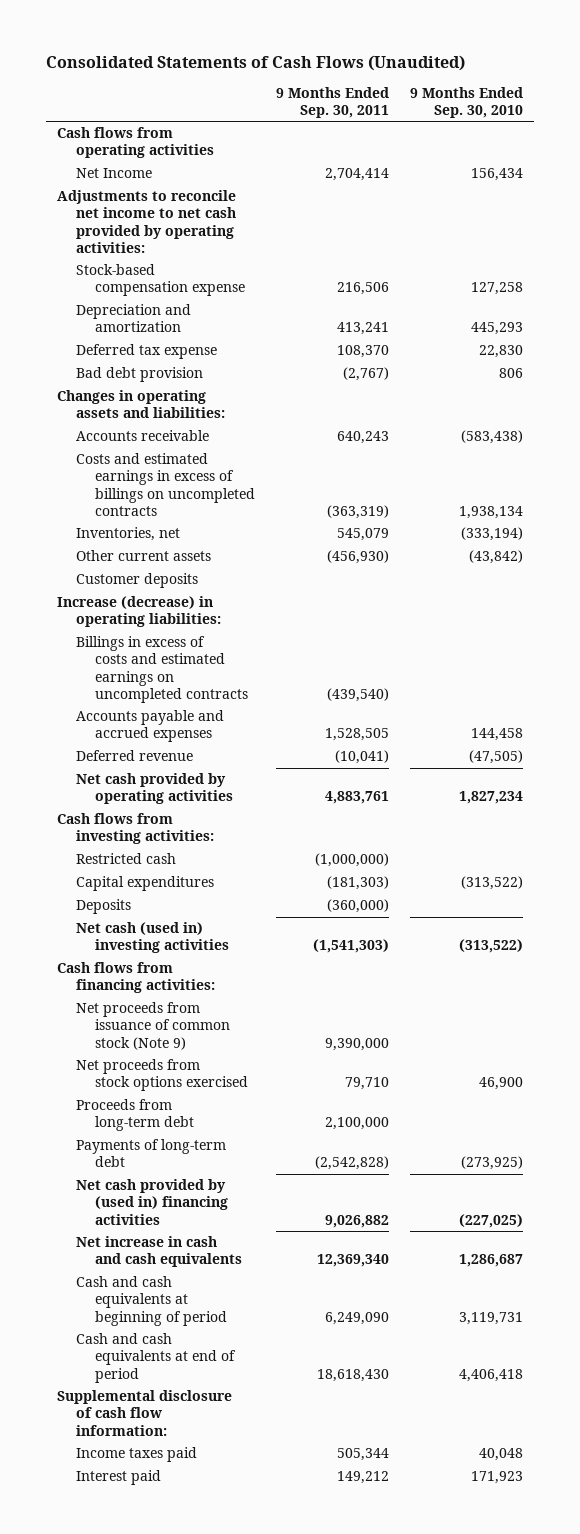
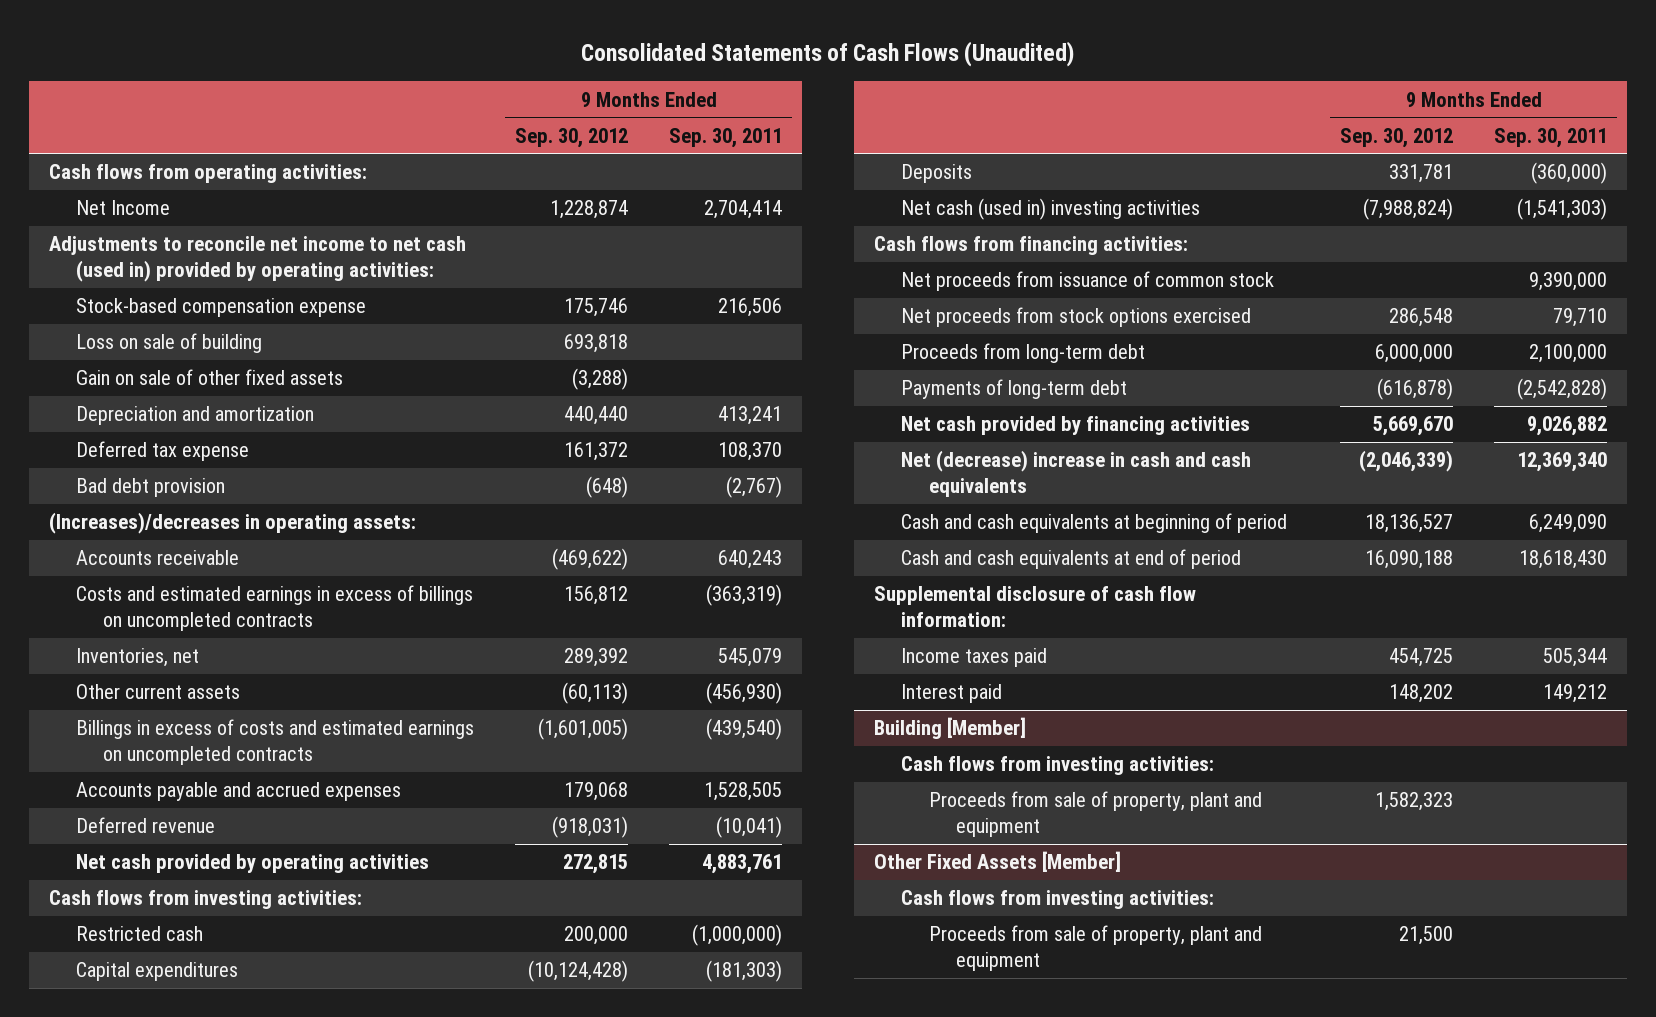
[410,86,524,118] 9 Months Ended Sep. 30, 2010 -> none
none -> [515,127,629,148] Sep. 30, 2012
[56,127,214,159] Cash flows from operating activities -> [49,164,368,184] Cash flows from operating activities:
[56,190,236,253] Adjustments to reconcile net income to net cash provided by operating activities: -> [49,236,467,283] Adjustments to reconcile net income to net cash (used in) provided by operating activities:
none -> [76,333,263,354] Loss on sale of building
none -> [76,369,344,386] Gain on sale of other fixed assets
[56,390,225,419] Changes in operating assets and liabilities: -> none
none -> [49,512,417,535] (Increases)/decreases in operating assets:
[75,573,198,589] Customer deposits -> none
[56,596,221,628] Increase (decrease) in operating liabilities: -> none
[75,1002,230,1050] Net proceeds from issuance of common stock (Note 9) -> [901,271,1275,292] Net proceeds from issuance of common stock
[75,1179,228,1225] Net cash provided by (used in) financing activities -> [901,416,1251,436] Net cash provided by financing activities
[75,1236,242,1268] Net increase in cash and cash equivalents -> [901,450,1252,498] Net (decrease) increase in cash and cash equivalents
none -> [874,717,1027,740] Building [Member]
none -> [901,756,1215,776] Cash flows from investing activities:
none -> [928,791,1262,838] Proceeds from sale of property, plant and equipment
none -> [874,851,1122,873] Other Fixed Assets [Member]
none -> [901,890,1215,910] Cash flows from investing activities:
none -> [928,925,1262,972] Proceeds from sale of property, plant and equipment

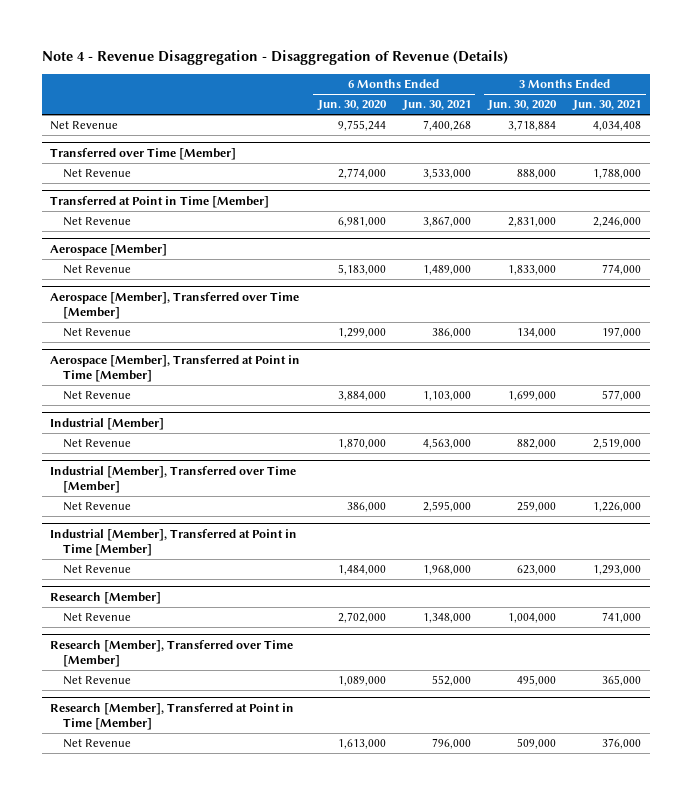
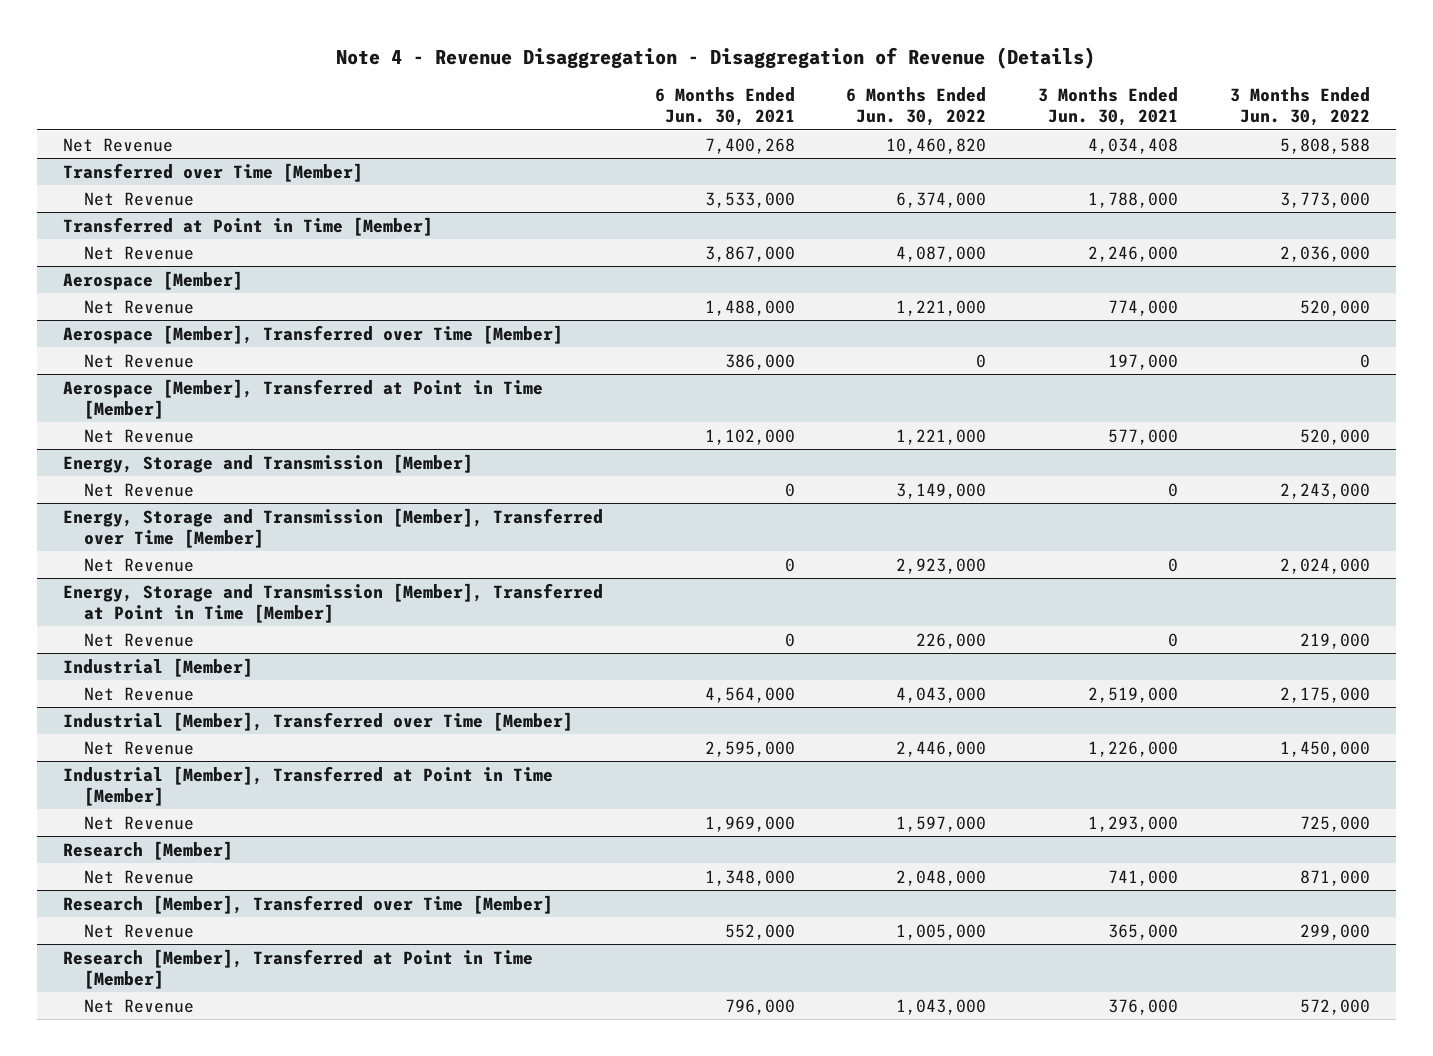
[316,100,387,112] Jun. 30, 2020 -> none
[487,100,558,112] Jun. 30, 2020 -> none
none -> [846,87,987,127] 6 Months Ended Jun. 30, 2022
none -> [1230,87,1371,127] 3 Months Ended Jun. 30, 2022
[422,265,471,276] 1,489,000 -> [704,299,795,316] 1,488,000
[422,391,471,402] 1,103,000 -> [704,428,795,445] 1,102,000
none -> [62,453,473,473] Energy, Storage and Transmission [Member]
none -> [83,482,194,497] Net Revenue
none -> [62,507,603,548] Energy, Storage and Transmission [Member], Transferred over Time [Member]
none -> [83,557,194,572] Net Revenue
none -> [62,582,603,623] Energy, Storage and Transmission [Member], Transferred at Point in Time [Member]
none -> [83,632,194,647] Net Revenue
[422,438,471,450] 4,563,000 -> [704,686,795,703] 4,564,000
[422,565,471,576] 1,968,000 -> [704,815,795,832] 1,969,000

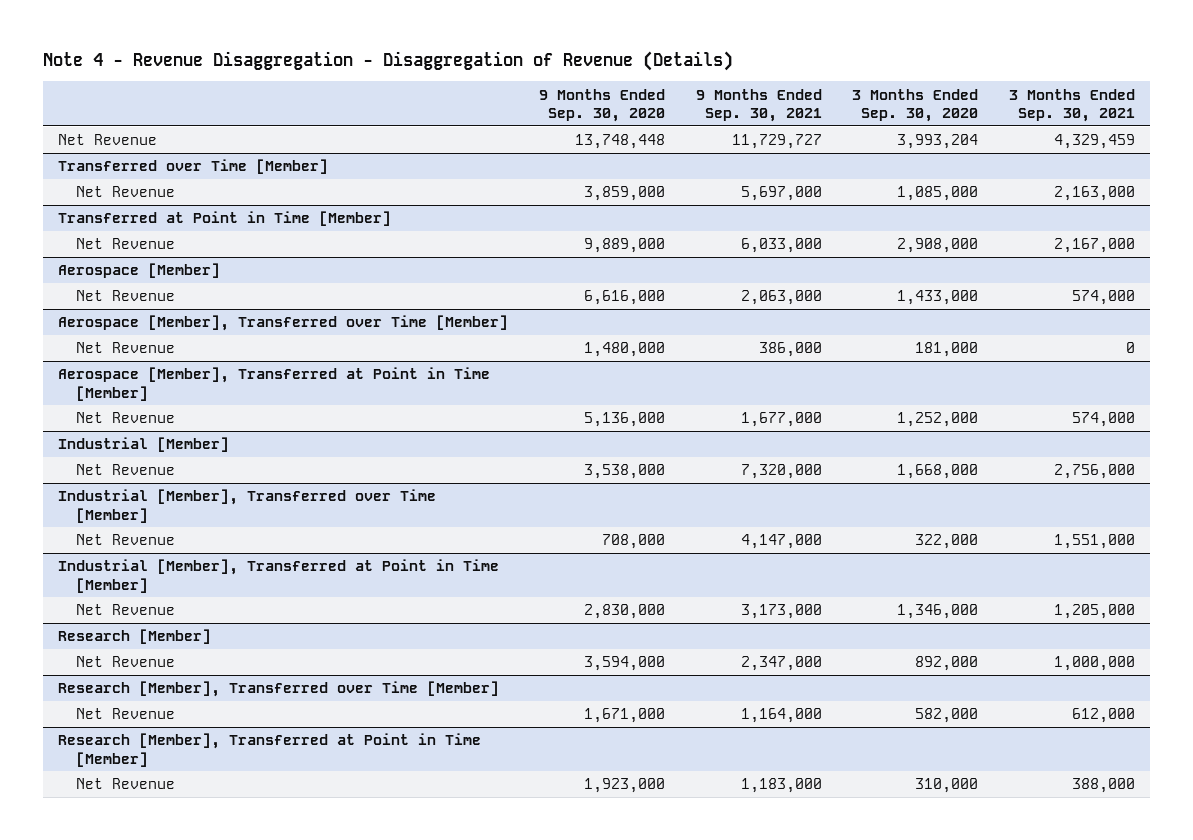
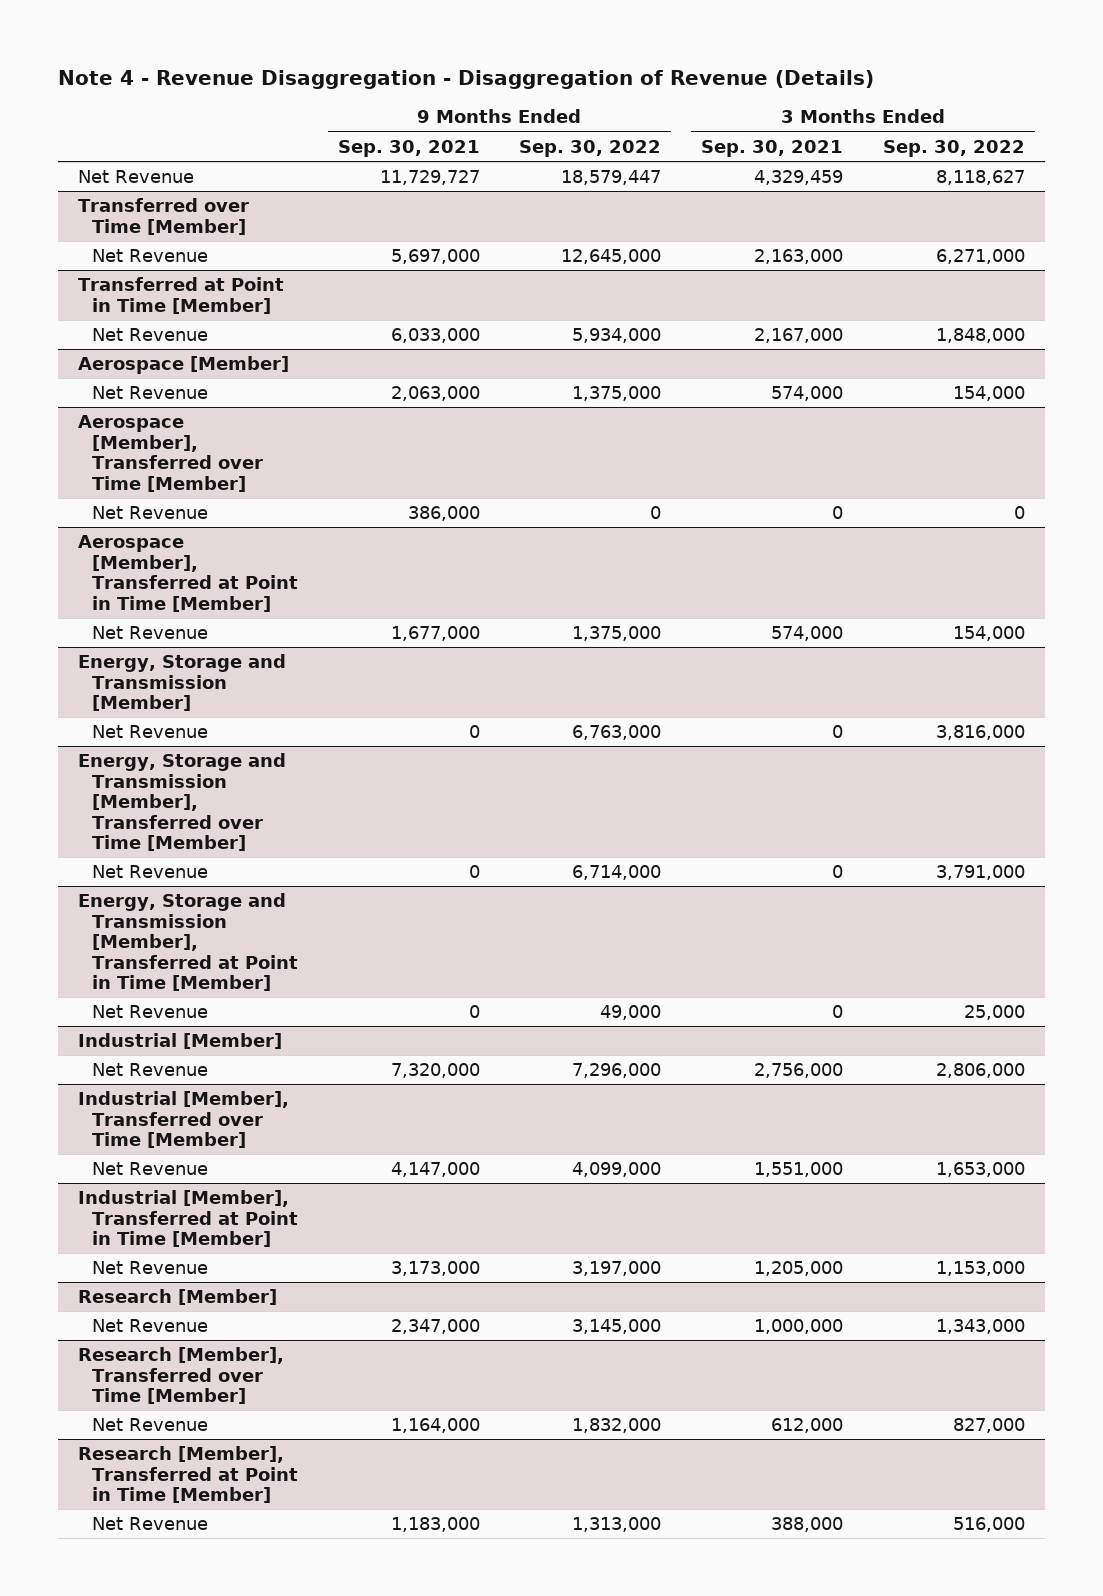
[538,88,665,122] 9 Months Ended Sep. 30, 2020 -> none
[852,88,979,122] 3 Months Ended Sep. 30, 2020 -> none
none -> [519,139,662,157] Sep. 30, 2022
none -> [883,139,1026,157] Sep. 30, 2022
none -> [77,654,286,712] Energy, Storage and Transmission [Member]
none -> [91,725,208,739] Net Revenue
none -> [77,753,286,851] Energy, Storage and Transmission [Member], Transferred over Time [Member]
none -> [91,865,208,879] Net Revenue
none -> [77,893,298,991] Energy, Storage and Transmission [Member], Transferred at Point in Time [Member]
none -> [91,1005,208,1019] Net Revenue

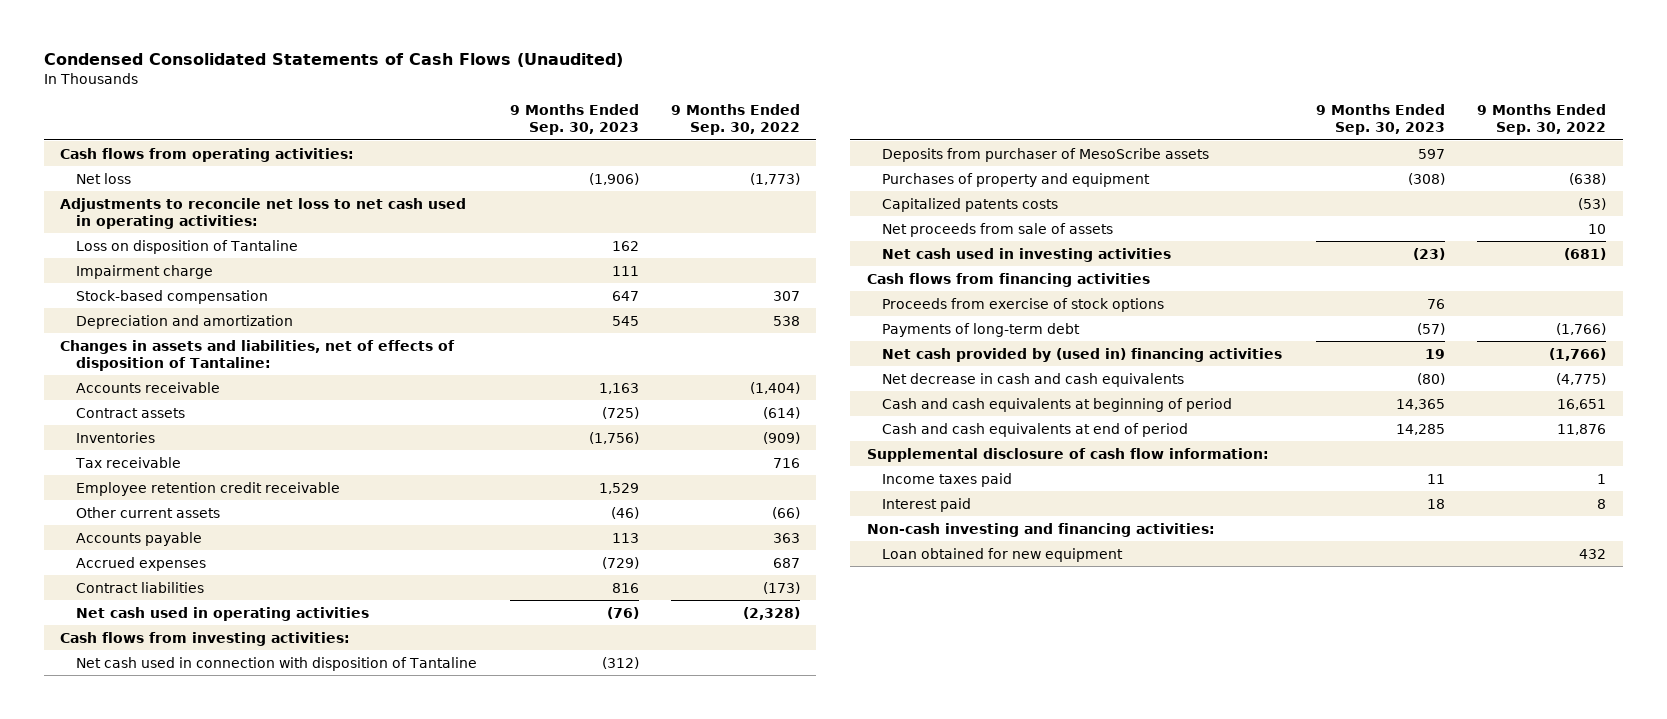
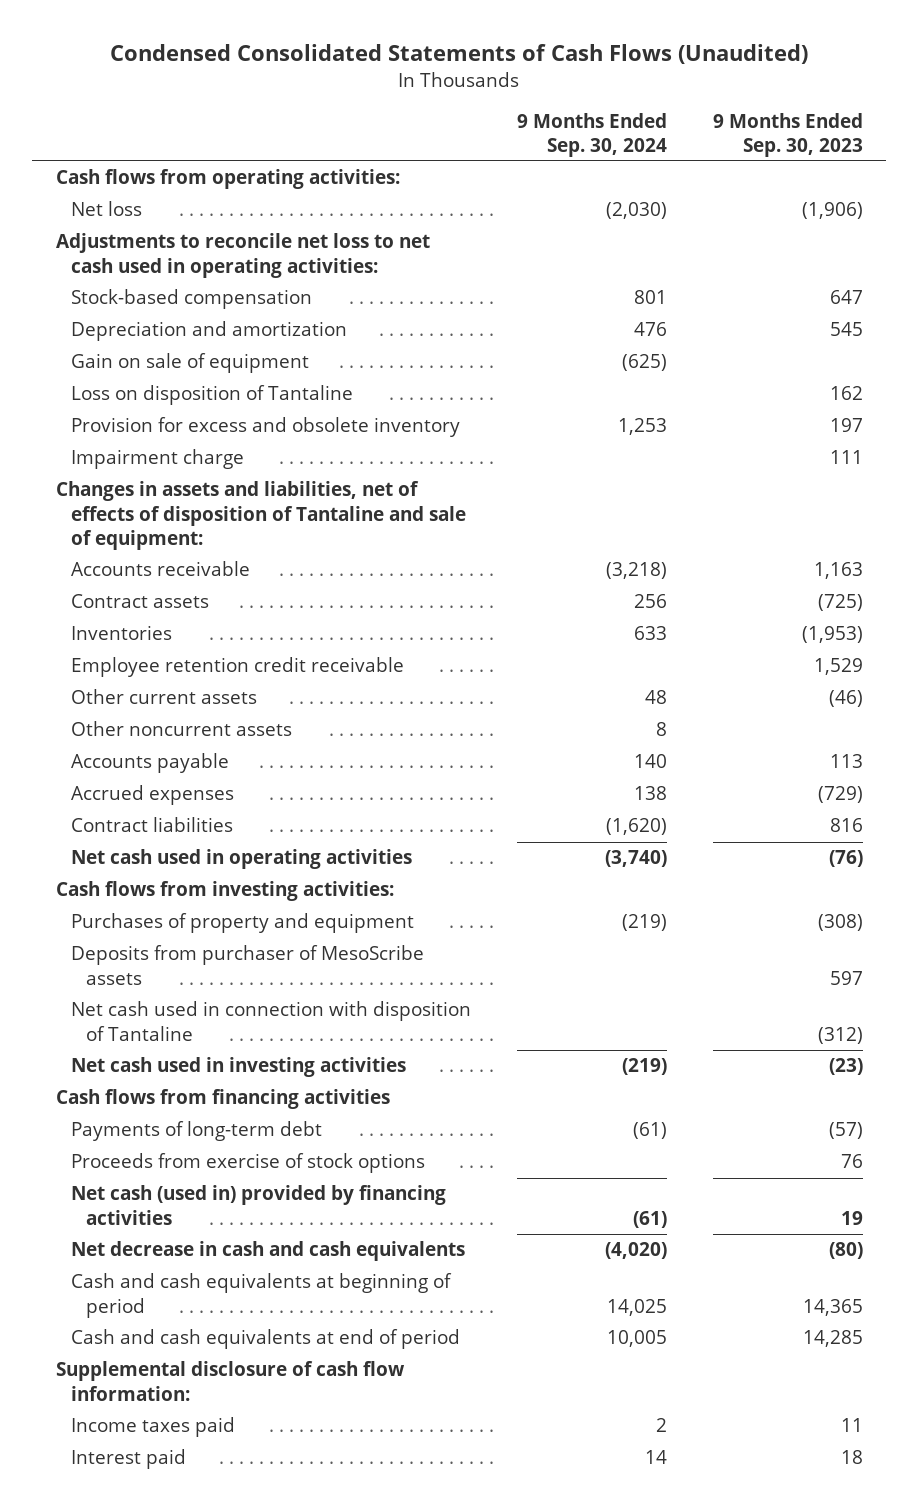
[671,103,801,135] 9 Months Ended Sep. 30, 2022 -> none
none -> [516,112,667,157] 9 Months Ended Sep. 30, 2024
none -> [70,353,309,374] Gain on sale of equipment
[75,239,298,254] Loss on disposition of Tantaline -> [70,385,353,406] Loss on disposition of Tantaline
none -> [70,417,460,438] Provision for excess and obsolete inventory
[75,264,213,279] Impairment charge -> [70,449,244,470] Impairment charge
[60,339,456,371] Changes in assets and liabilities, net of effects of disposition of Tantaline: -> [55,481,466,550] Changes in assets and liabilities, net of effects of disposition of Tantaline and sale of equipment:
[74,456,181,468] Tax receivable -> none
[588,431,639,444] (1,756) -> [802,626,864,644] (1,953)
none -> [70,721,292,737] Other noncurrent assets
[882,197,1059,212] Capitalized patents costs -> none
[882,222,1114,237] Net proceeds from sale of assets -> none
[882,147,1210,162] Deposits from purchaser of MesoScribe assets -> [70,945,424,985] Deposits from purchaser of MesoScribe assets
[75,656,477,671] Net cash used in connection with disposition of Tantaline -> [70,1001,471,1041] Net cash used in connection with disposition of Tantaline
[882,297,1165,312] Proceeds from exercise of stock options -> [70,1153,425,1174] Proceeds from exercise of stock options
[882,347,1283,362] Net cash provided by (used in) financing activities -> [70,1185,446,1225] Net cash (used in) provided by financing activities
[866,522,1215,537] Non-cash investing and financing activities: -> none
[882,547,1124,562] Loan obtained for new equipment -> none

